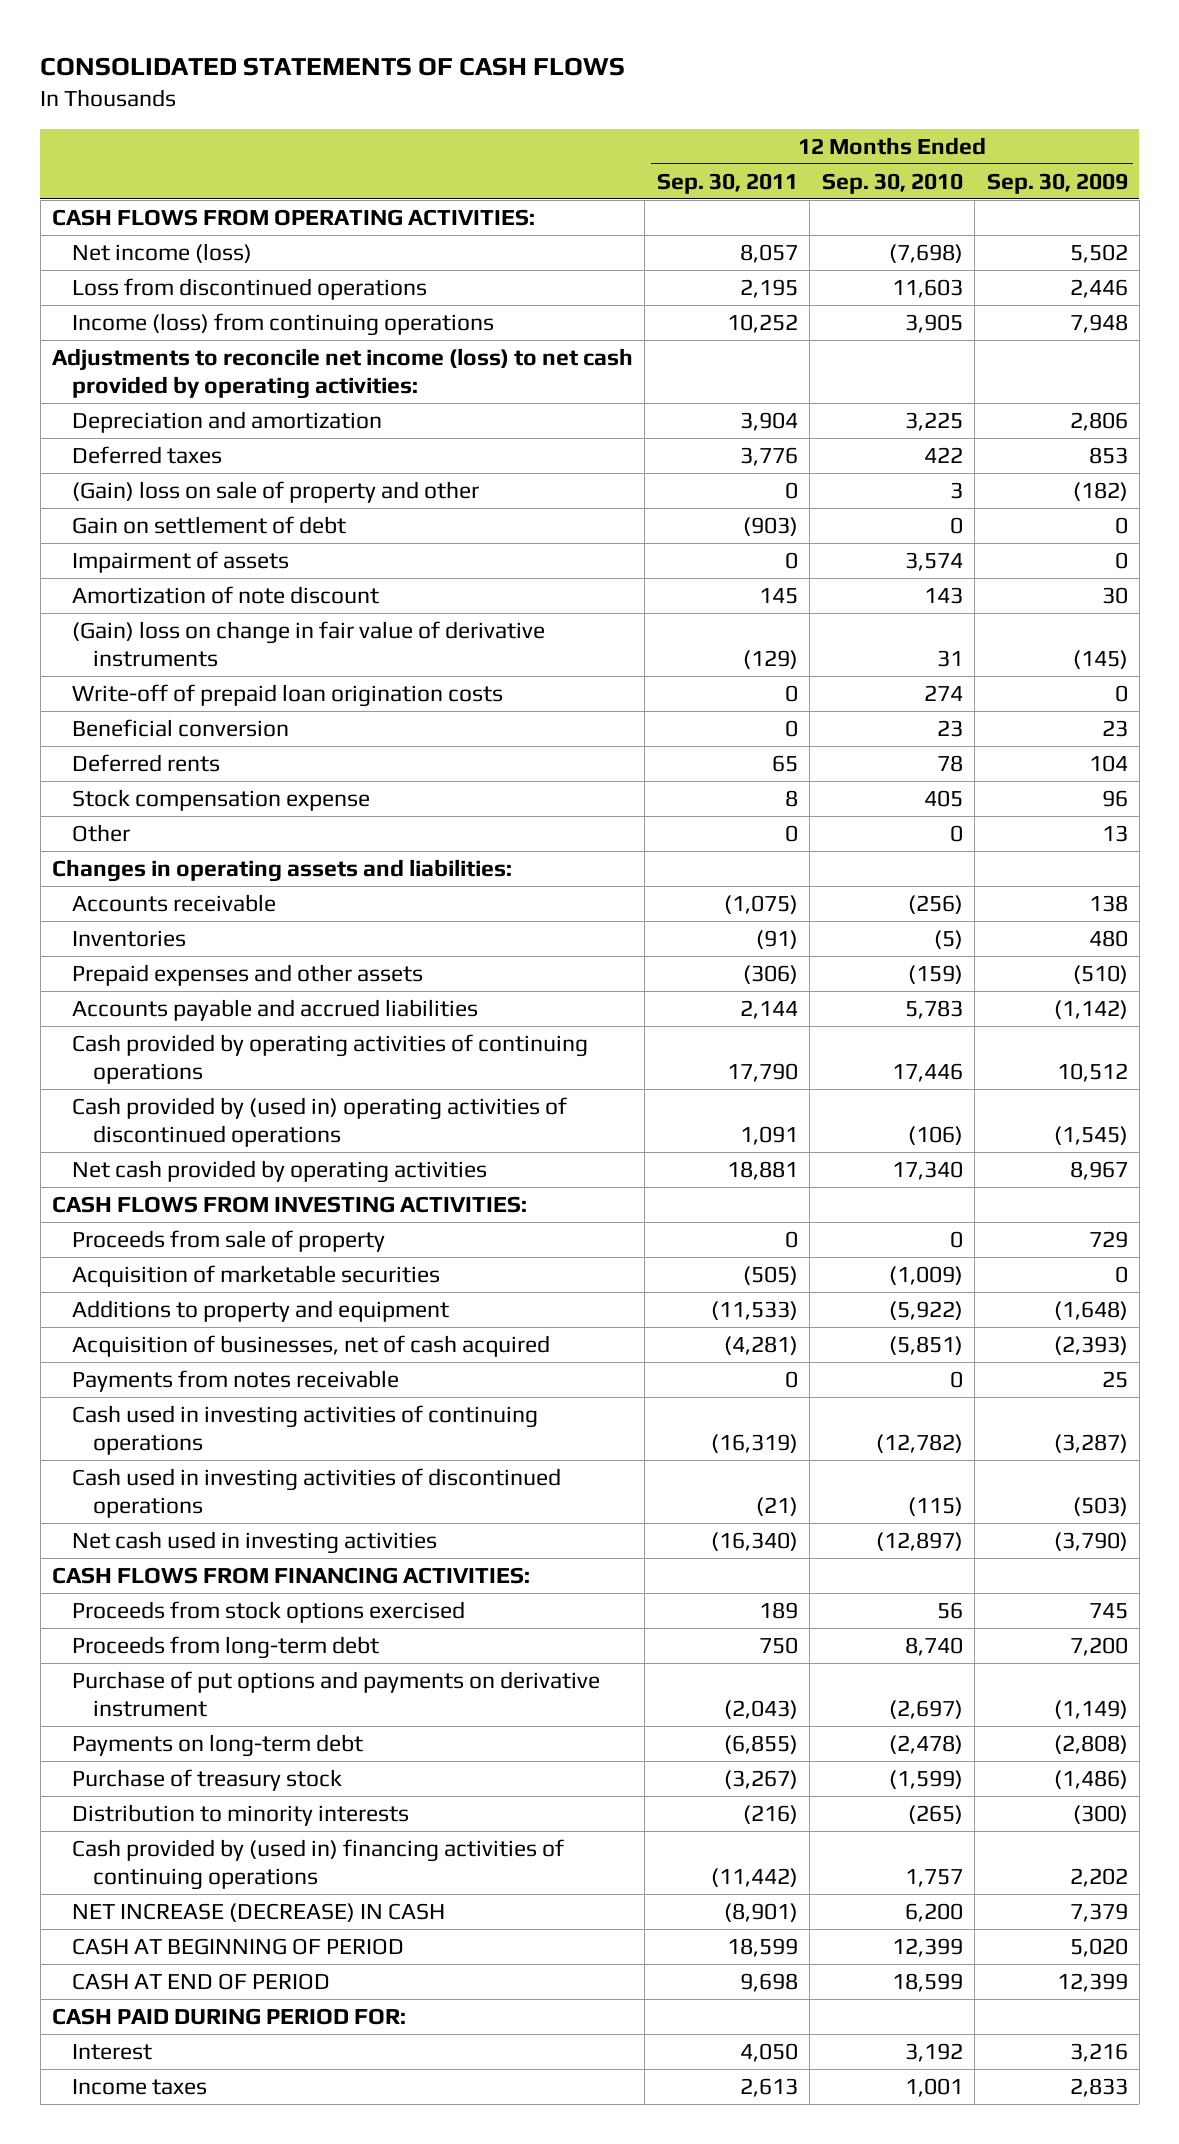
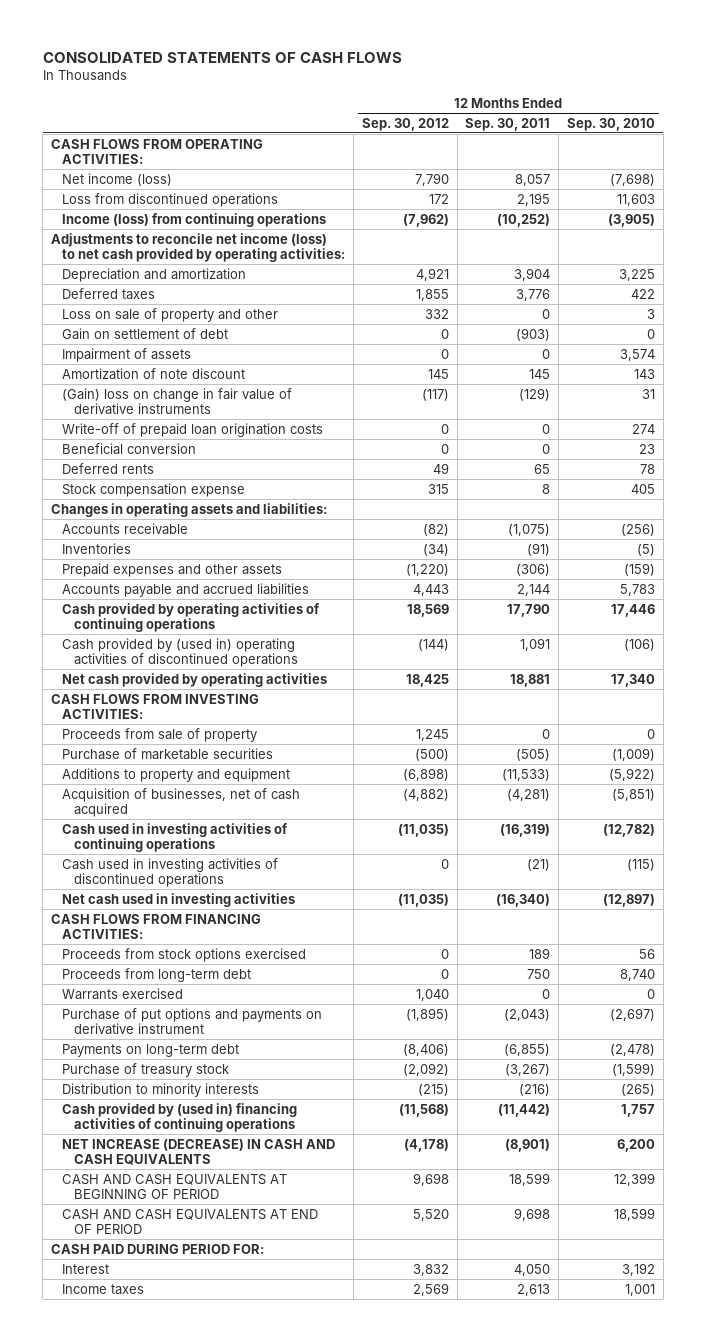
[986,172,1128,194] Sep. 30, 2009 -> none
none -> [361,117,449,131] Sep. 30, 2012
[726,313,798,333] 10,252 -> [497,213,551,227] (10,252)
[904,313,963,333] 3,905 -> [608,213,656,227] (3,905)
[72,480,480,503] (Gain) loss on sale of property and other -> [62,307,279,322] Loss on sale of property and other
[72,823,131,842] Other -> none
[72,1264,441,1287] Acquisition of marketable securities -> [62,747,274,760] Purchase of marketable securities
[72,1369,400,1392] Payments from notes receivable -> none
none -> [62,987,184,1000] Warrants exercised
[72,1902,446,1922] NET INCREASE (DECREASE) IN CASH -> [62,1138,336,1165] NET INCREASE (DECREASE) IN CASH AND CASH EQUIVALENTS
[72,1937,405,1955] CASH AT BEGINNING OF PERIOD -> [62,1173,288,1199] CASH AND CASH EQUIVALENTS AT BEGINNING OF PERIOD
[72,1972,331,1990] CASH AT END OF PERIOD -> [62,1208,319,1234] CASH AND CASH EQUIVALENTS AT END OF PERIOD

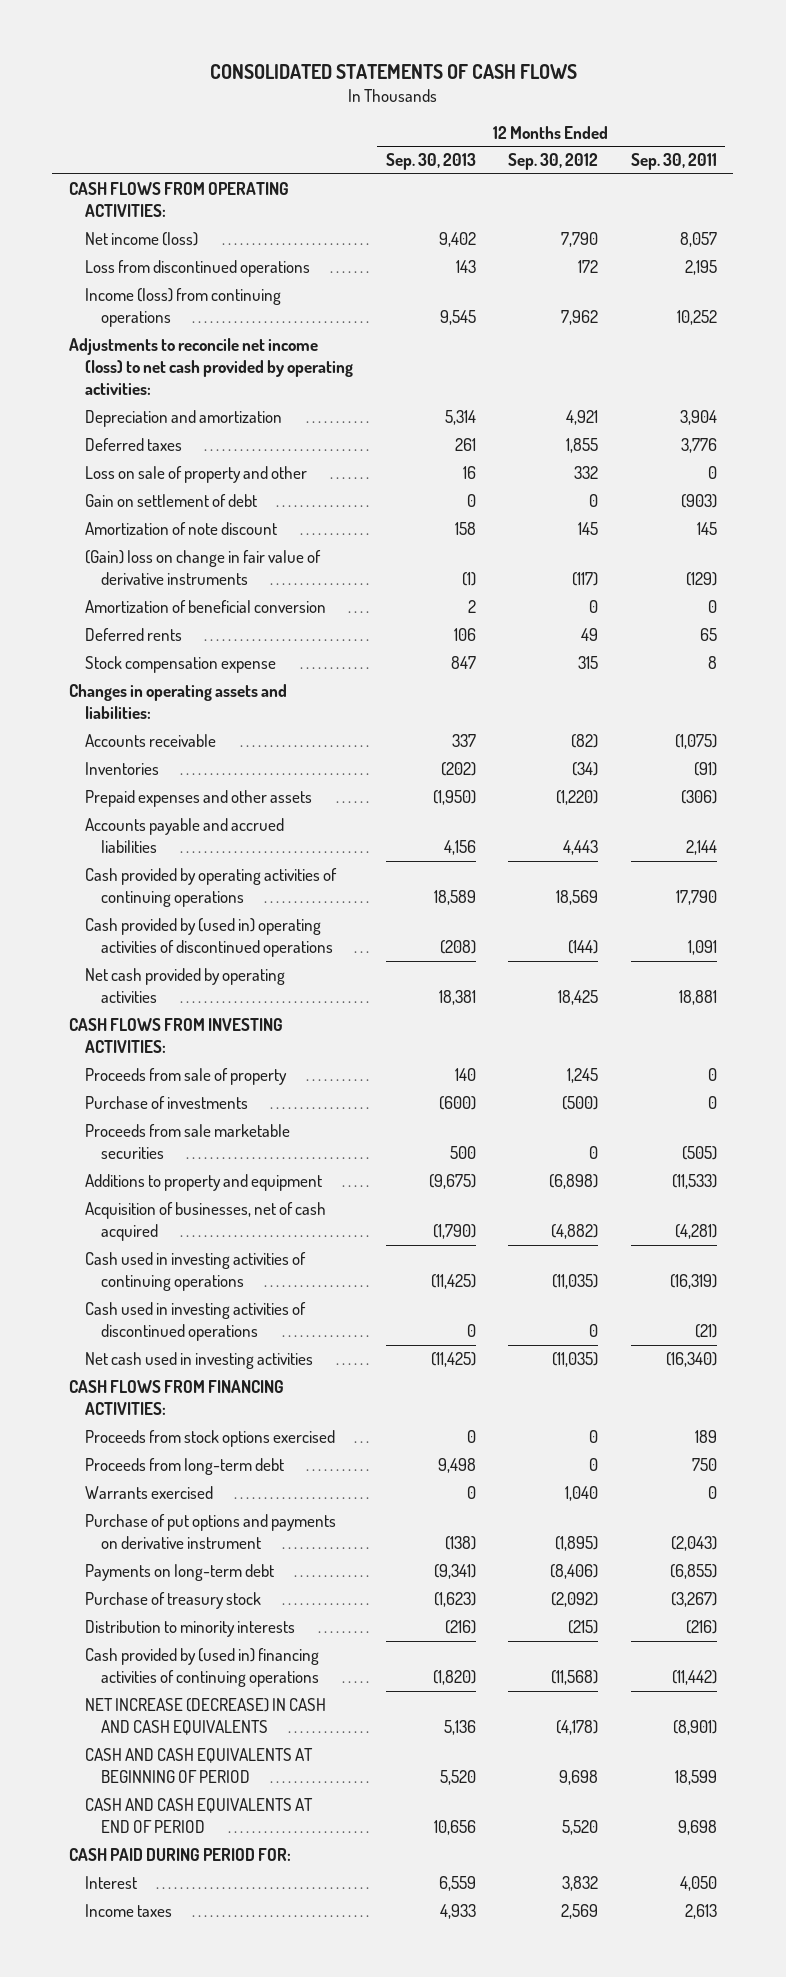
[567,117,656,131] Sep. 30, 2010 -> none
none -> [385,153,476,171] Sep. 30, 2013
[402,213,449,227] (7,962) -> [561,309,599,325] 7,962
[497,213,551,227] (10,252) -> [677,309,718,325] 10,252
[62,347,192,362] Impairment of assets -> none
[62,422,324,437] Write-off of prepaid loan origination costs -> none
[62,442,197,455] Beneficial conversion -> [84,599,326,613] Amortization of beneficial conversion
[62,747,274,760] Purchase of marketable securities -> none
none -> [84,1095,248,1109] Purchase of investments
none -> [84,1123,290,1159] Proceeds from sale marketable securities

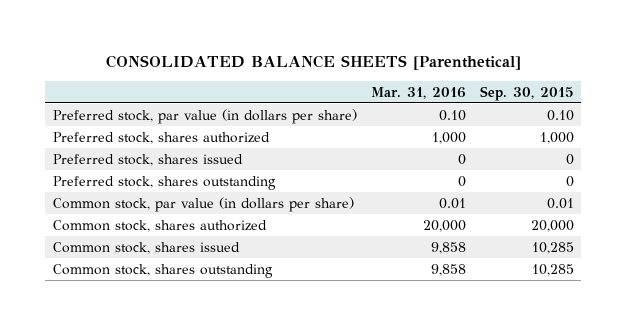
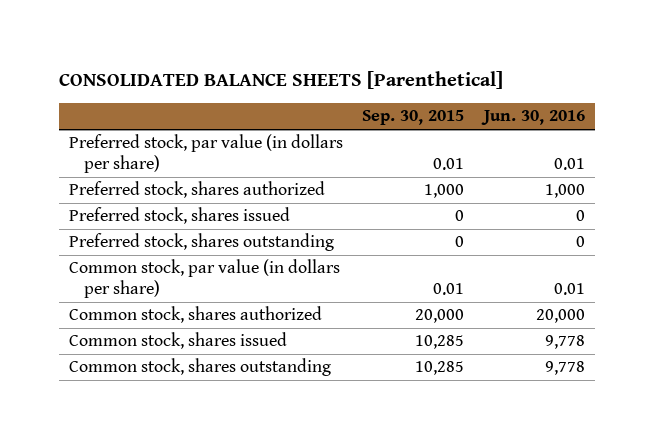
[370,86,466,99] Mar. 31, 2016 -> none
none -> [480,110,585,126] Jun. 30, 2016
[546,109,574,121] 0.10 -> [433,158,465,171] 0.01

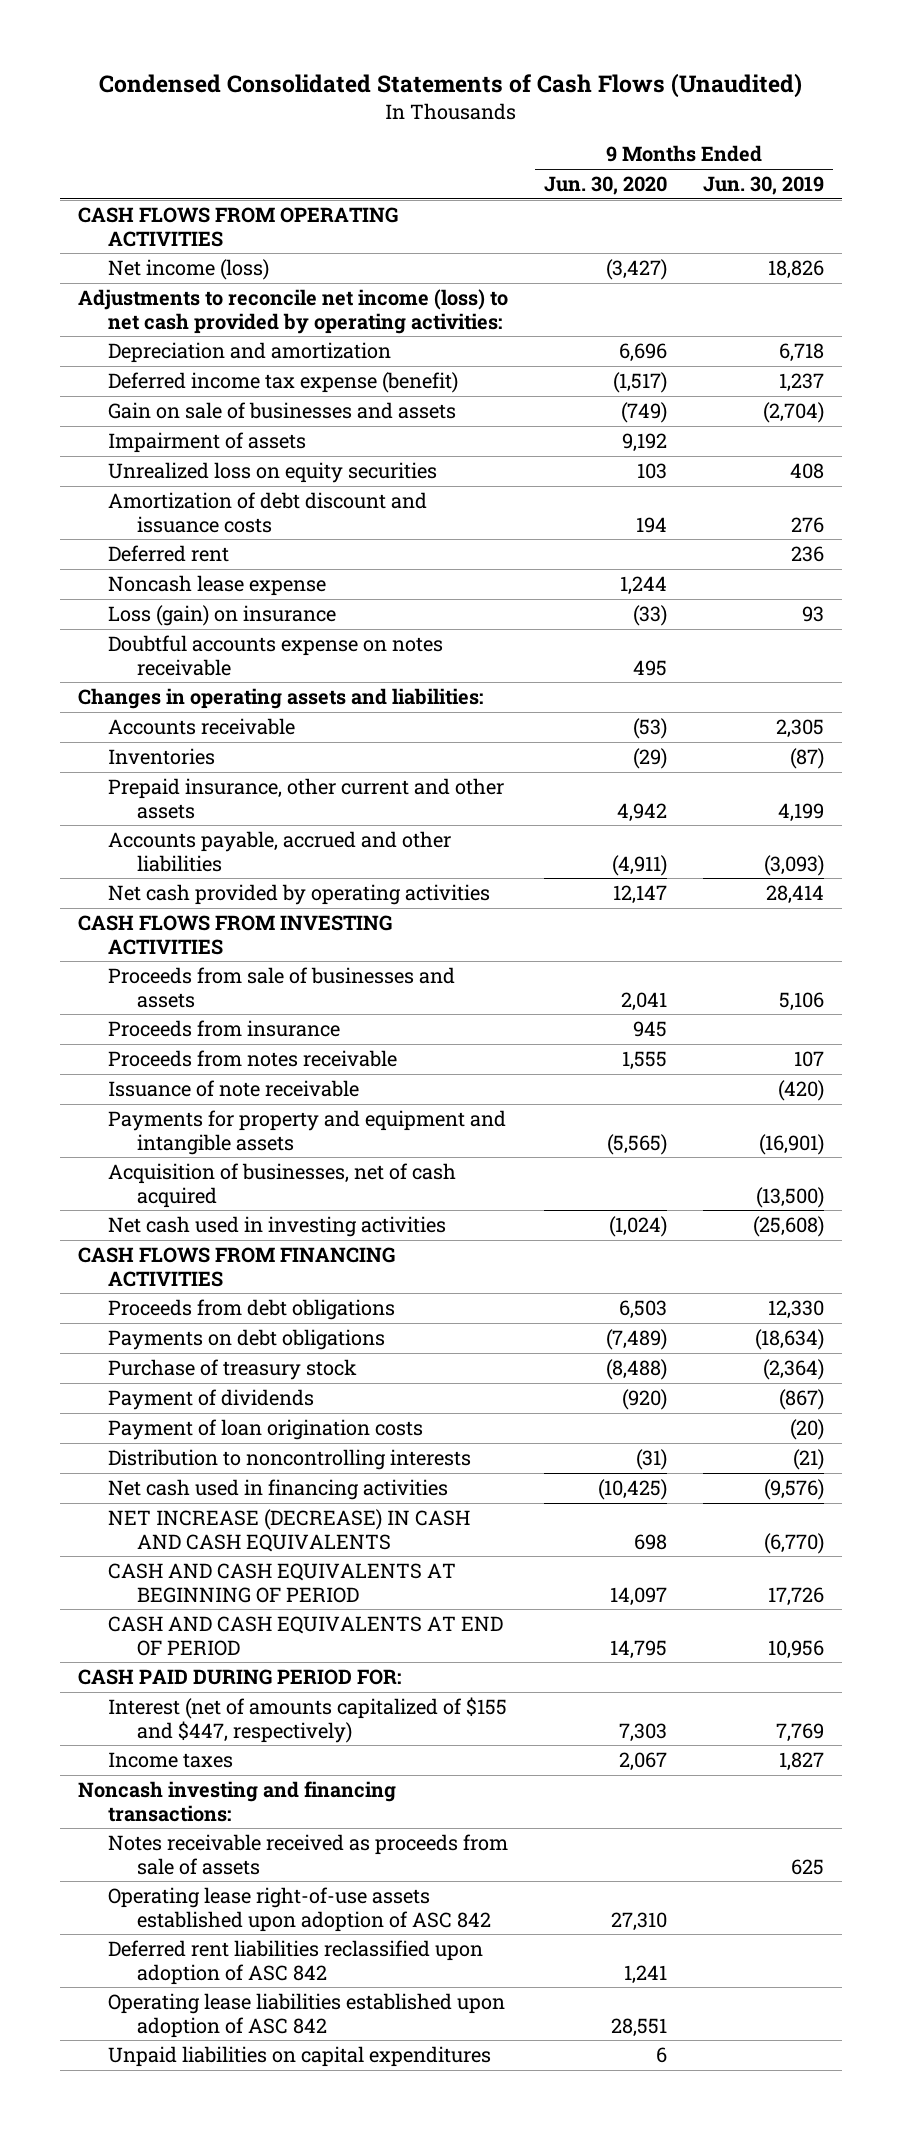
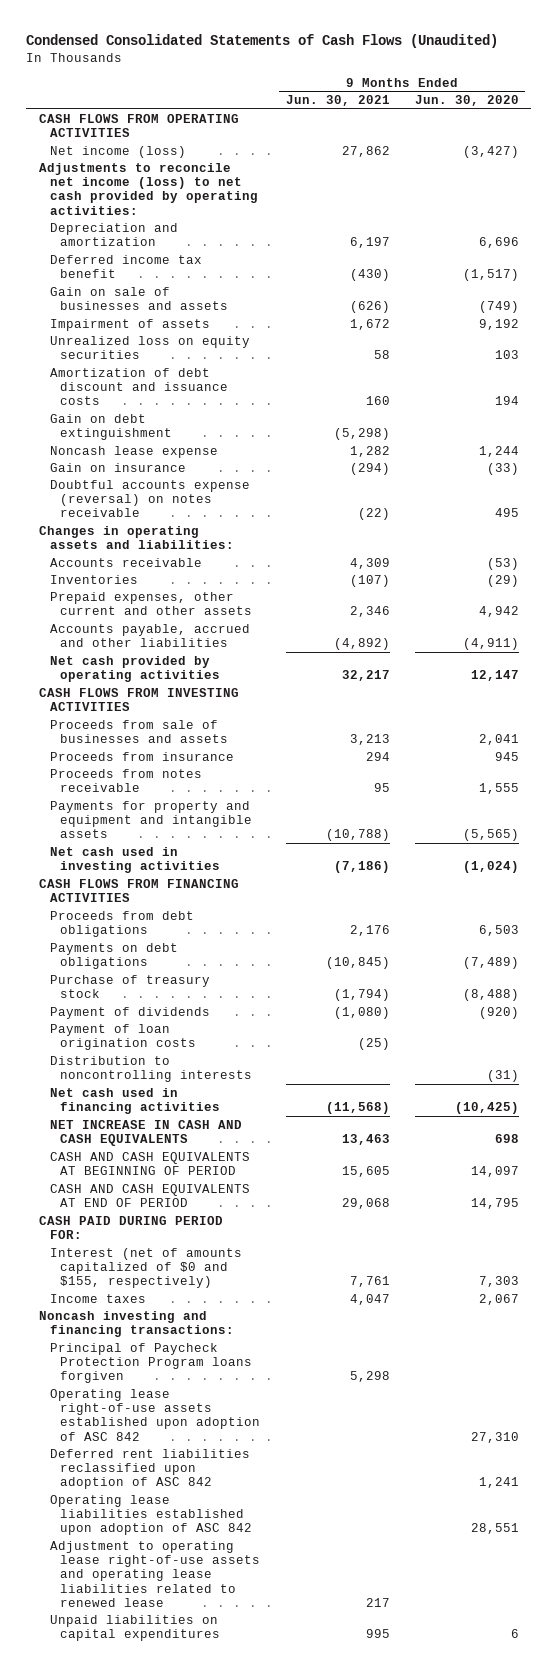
[703,176,825,196] Jun. 30, 2019 -> none
none -> [285,95,390,107] Jun. 30, 2021
[107,372,458,394] Deferred income tax expense (benefit) -> [49,254,202,279] Deferred income tax benefit
[107,545,229,563] Deferred rent -> none
none -> [49,413,173,441] Gain on debt extinguishment
[107,605,336,627] Loss (gain) on insurance -> [49,462,186,472] Gain on insurance
[107,635,443,676] Doubtful accounts expense on notes receivable -> [49,479,250,518] Doubtful accounts expense (reversal) on notes receivable
[107,778,504,819] Prepaid insurance, other current and other assets -> [49,591,253,616] Prepaid expenses, other current and other assets
[107,1080,359,1098] Issuance of note receivable -> none
[107,1163,456,1208] Acquisition of businesses, net of cash acquired -> none
[107,1509,470,1552] NET INCREASE (DECREASE) IN CASH AND CASH EQUIVALENTS -> [49,1119,242,1147] NET INCREASE IN CASH AND CASH EQUIVALENTS
[107,1697,507,1743] Interest (net of amounts capitalized of $155 and $447, respectively) -> [49,1247,242,1289] Interest (net of amounts capitalized of $0 and $155, respectively)
[107,1834,508,1875] Notes receivable received as proceeds from sale of assets -> none
none -> [49,1342,253,1384] Principal of Paycheck Protection Program loans forgiven
none -> [49,1540,261,1607] Adjustment to operating lease right-of-use assets and operating lease liabilities related to renewed lease

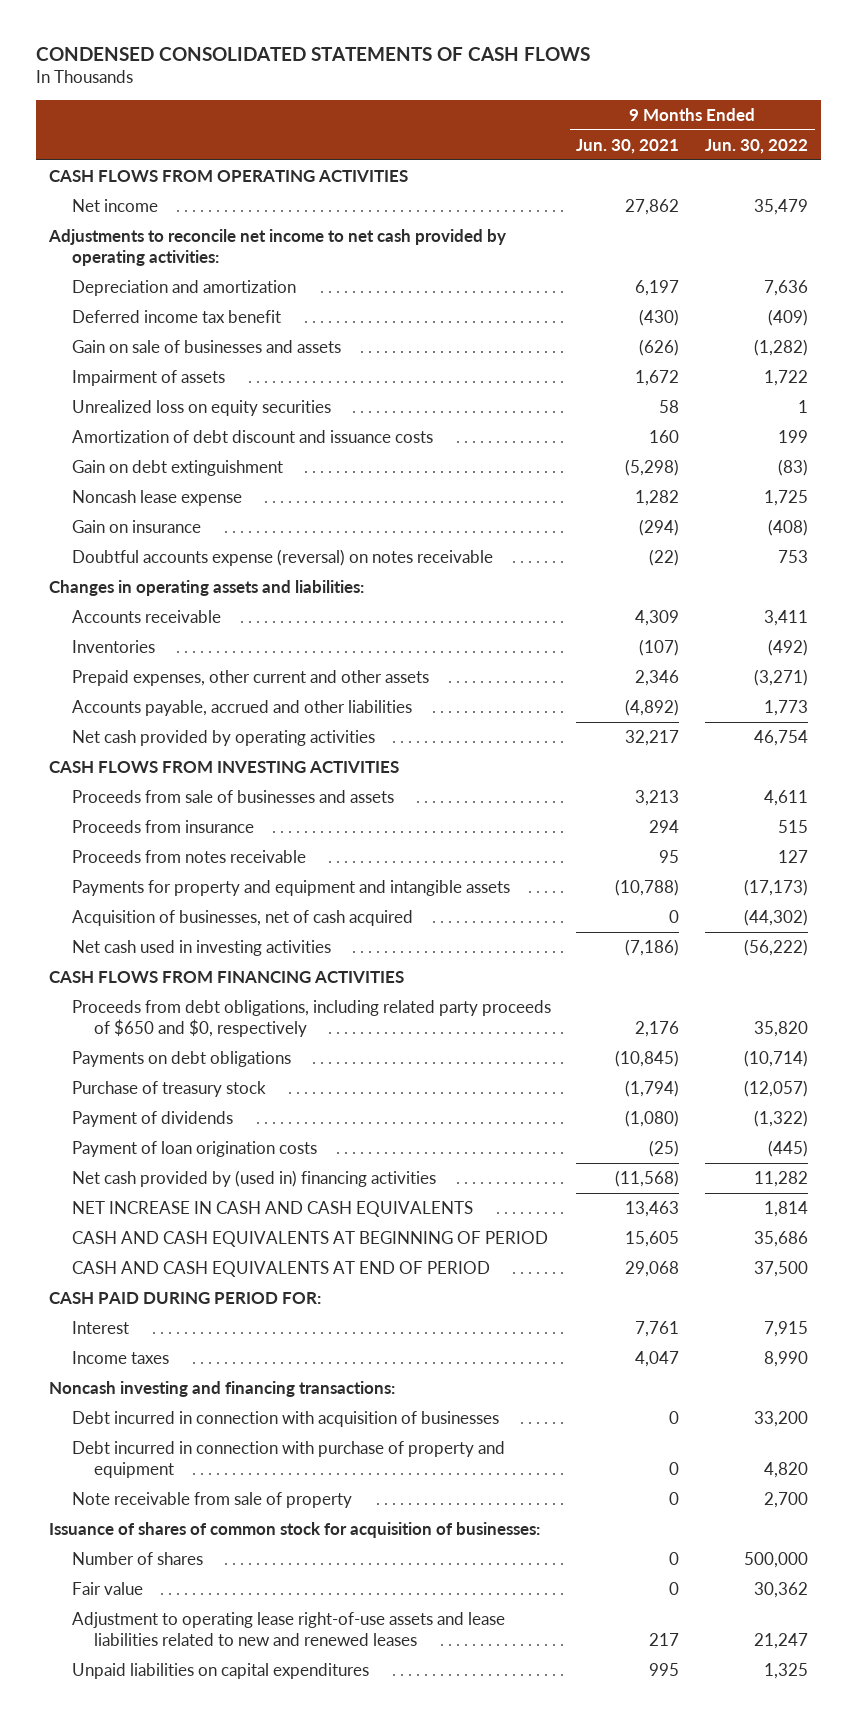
[26,34,499,49] Condensed Consolidated Statements of Cash Flows (Unaudited) -> [35,47,590,62] CONDENSED CONSOLIDATED STATEMENTS OF CASH FLOWS
[414,95,519,107] Jun. 30, 2020 -> none
none -> [705,138,809,154] Jun. 30, 2022
[49,145,186,158] Net income (loss) -> [71,198,158,212] Net income
[38,162,258,215] Adjustments to reconcile net income (loss) to net cash provided by operating activities: -> [47,228,506,267] Adjustments to reconcile net income to net cash provided by operating activities:
none -> [71,909,413,926] Acquisition of businesses, net of cash acquired
[49,910,194,938] Proceeds from debt obligations -> [71,999,551,1038] Proceeds from debt obligations, including related party proceeds of $650 and $0, respectively
[49,1055,253,1083] Distribution to noncontrolling interests -> none
[49,1087,221,1115] Net cash used in financing activities -> [71,1169,436,1187] Net cash provided by (used in) financing activities
[49,1247,242,1289] Interest (net of amounts capitalized of $0 and $155, respectively) -> [71,1320,129,1334] Interest
[49,1342,253,1384] Principal of Paycheck Protection Program loans forgiven -> none
[49,1388,261,1441] Operating lease right-of-use assets established upon adoption of ASC 842 -> none
[49,1448,250,1490] Deferred rent liabilities reclassified upon adoption of ASC 842 -> none
[49,1494,253,1536] Operating lease liabilities established upon adoption of ASC 842 -> none
none -> [71,1410,499,1427] Debt incurred in connection with acquisition of businesses
none -> [71,1440,505,1479] Debt incurred in connection with purchase of property and equipment
none -> [71,1491,352,1508] Note receivable from sale of property
none -> [48,1521,540,1538] Issuance of shares of common stock for acquisition of businesses:
none -> [71,1551,203,1565] Number of shares
none -> [71,1581,143,1595] Fair value
[49,1540,261,1607] Adjustment to operating lease right-of-use assets and operating lease liabilities related to renewed lease -> [71,1611,505,1647] Adjustment to operating lease right-of-use assets and lease liabilities related to new and renewed leases

